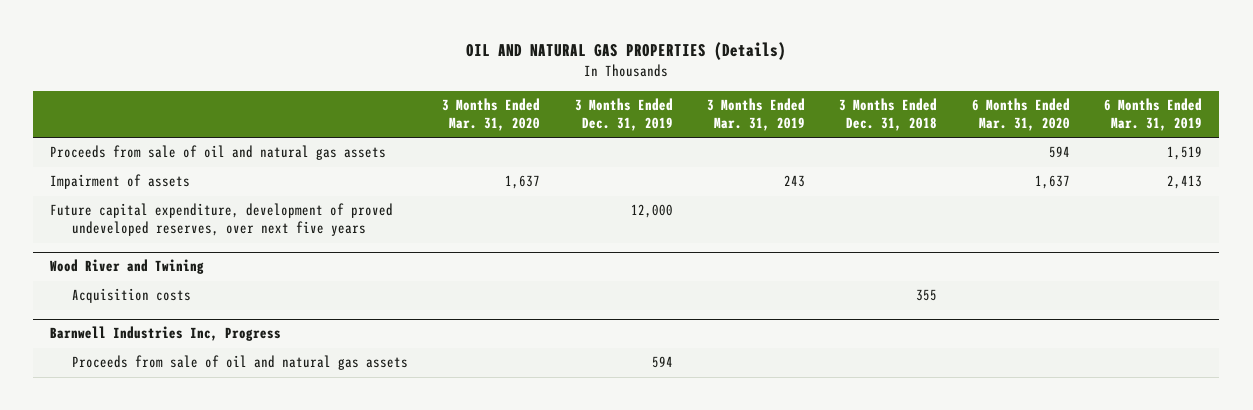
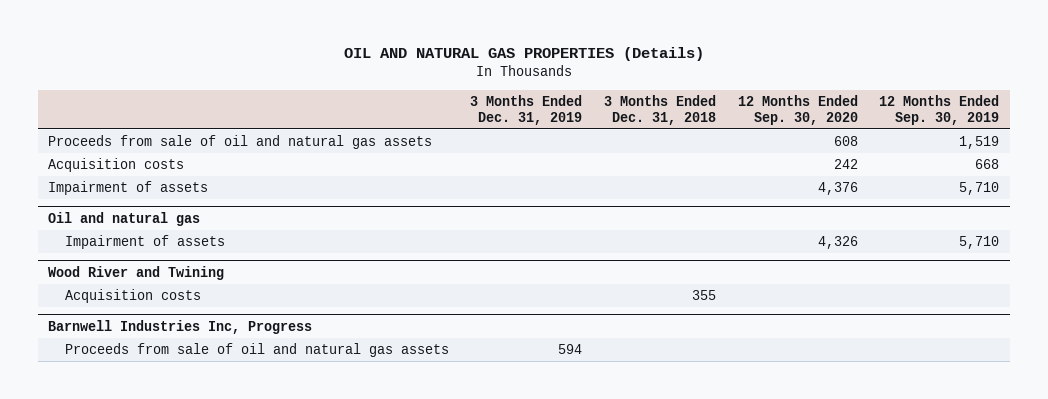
[442,98,541,132] 3 Months Ended Mar. 31, 2020 -> none
[707,98,806,132] 3 Months Ended Mar. 31, 2019 -> none
[971,98,1070,132] 6 Months Ended Mar. 31, 2020 -> none
[1104,98,1203,132] 6 Months Ended Mar. 31, 2019 -> none
none -> [737,94,858,125] 12 Months Ended Sep. 30, 2020
none -> [879,94,1000,125] 12 Months Ended Sep. 30, 2019
none -> [48,158,185,173] Acquisition costs
[50,203,394,237] Future capital expenditure, development of proved undeveloped reserves, over next five years -> none
none -> [48,211,201,226] Oil and natural gas
none -> [64,235,225,250] Impairment of assets

